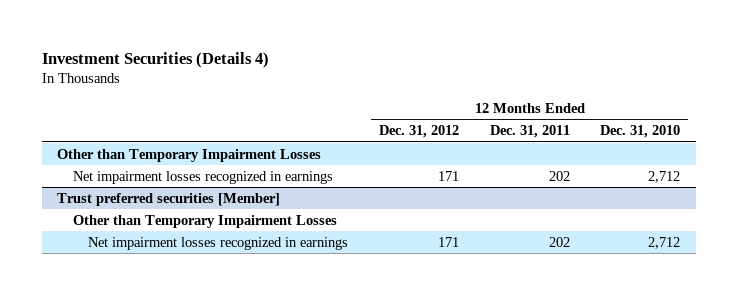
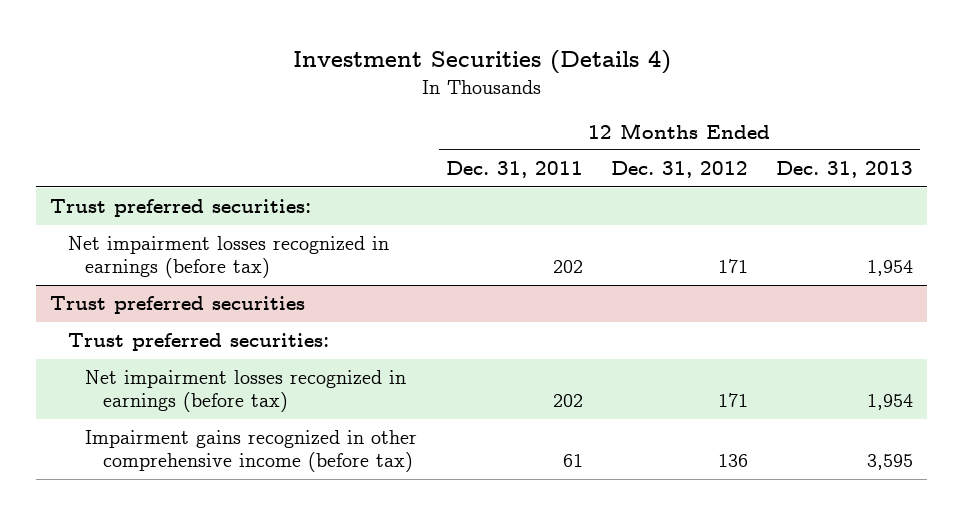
[600,125,681,139] Dec. 31, 2010 -> none
none -> [775,161,913,179] Dec. 31, 2013
[57,148,322,162] Other than Temporary Impairment Losses -> none
[72,214,337,228] Other than Temporary Impairment Losses -> none
none -> [50,199,312,218] Trust preferred securities:
[72,170,333,184] Net impairment losses recognized in earnings -> [67,236,389,279] Net impairment losses recognized in earnings (before tax)
[57,192,281,206] Trust preferred securities [Member] -> [50,296,306,315] Trust preferred securities
none -> [67,333,329,352] Trust preferred securities:
[88,236,349,250] Net impairment losses recognized in earnings -> [85,370,407,413] Net impairment losses recognized in earnings (before tax)
none -> [85,430,418,473] Impairment gains recognized in other comprehensive income (before tax)

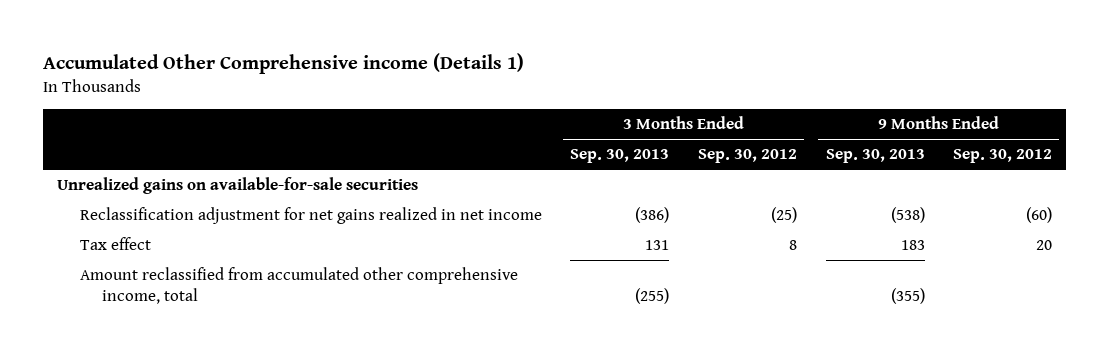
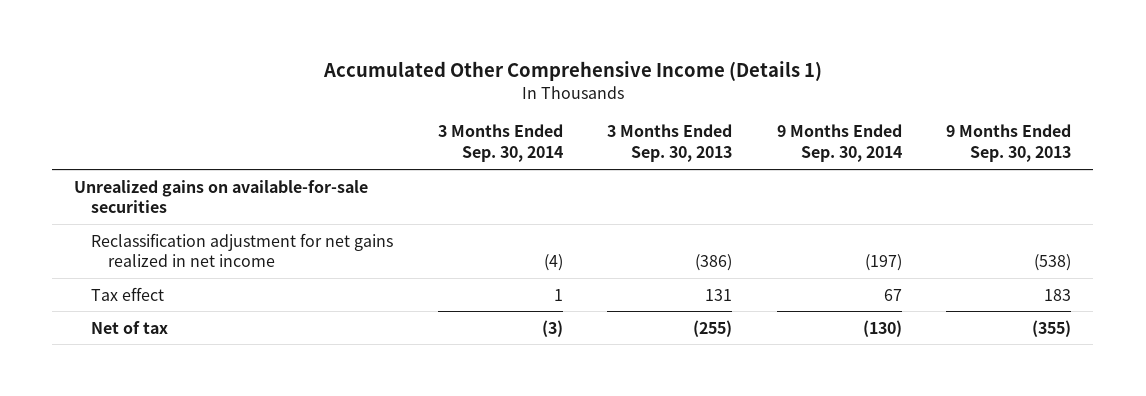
[43,53,525,75] Accumulated Other Comprehensive income (Details 1) -> [322,61,822,82] Accumulated Other Comprehensive Income (Details 1)
[698,149,798,164] Sep. 30, 2012 -> none
[953,149,1053,164] Sep. 30, 2012 -> none
none -> [437,124,563,163] 3 Months Ended Sep. 30, 2014
none -> [776,124,902,163] 9 Months Ended Sep. 30, 2014
[79,267,518,304] Amount reclassified from accumulated other comprehensive income, total -> [91,320,169,334] Net of tax

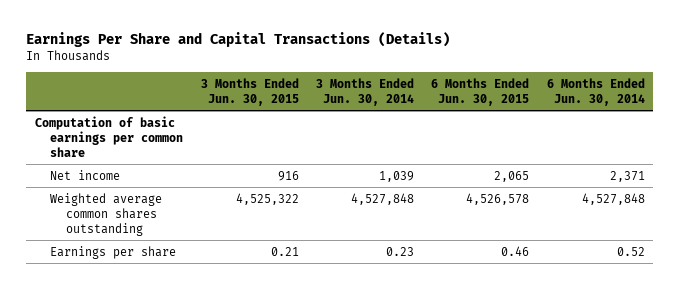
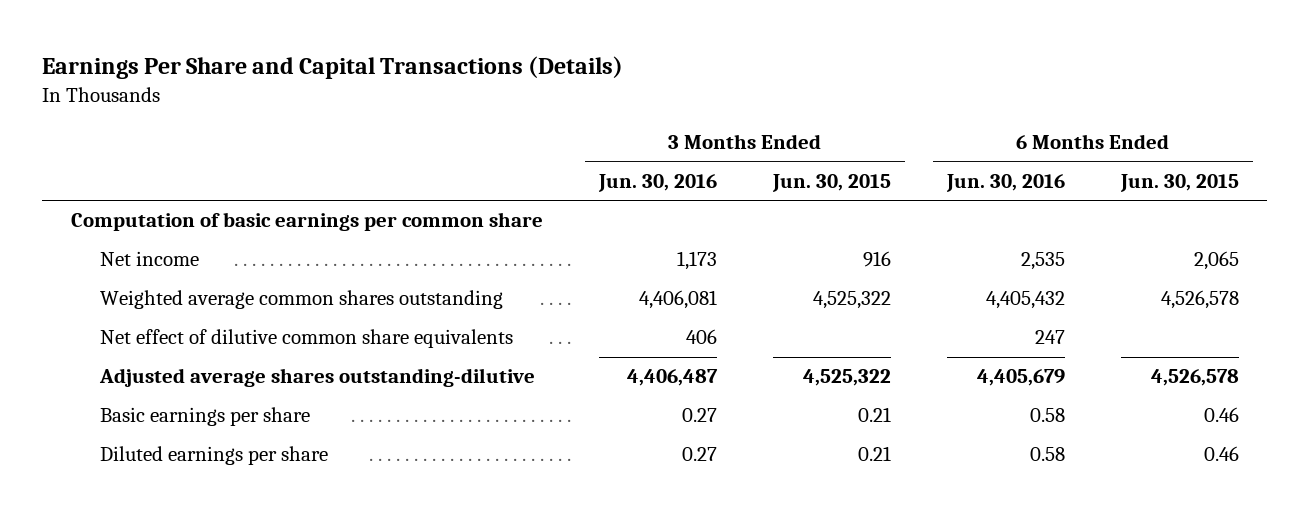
[315,77,414,106] 3 Months Ended Jun. 30, 2014 -> none
[546,77,645,106] 6 Months Ended Jun. 30, 2014 -> none
none -> [597,173,717,192] Jun. 30, 2016
none -> [946,173,1066,192] Jun. 30, 2016
none -> [99,329,513,349] Net effect of dilutive common share equivalents
none -> [98,368,535,388] Adjusted average shares outstanding-dilutive
[50,245,177,259] Earnings per share -> [99,407,310,427] Basic earnings per share
none -> [99,446,328,466] Diluted earnings per share

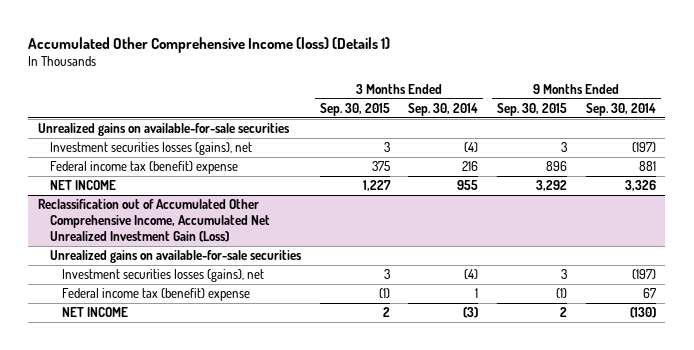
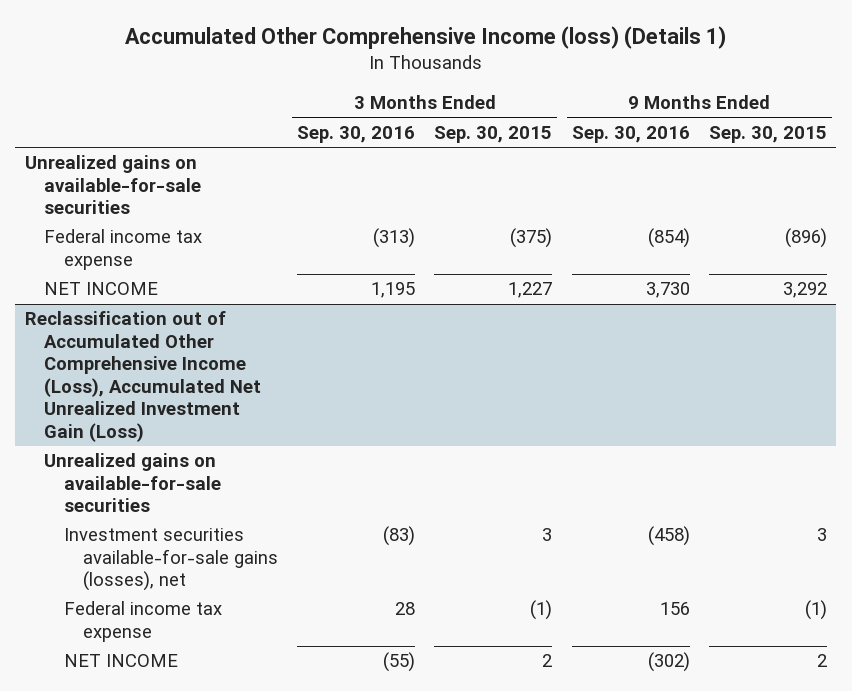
[408,103,479,117] Sep. 30, 2014 -> none
[585,103,656,117] Sep. 30, 2014 -> none
none -> [297,125,416,143] Sep. 30, 2016
none -> [571,125,690,143] Sep. 30, 2016
[49,142,252,156] Investment securities losses (gains), net -> none
[49,161,238,175] Federal income tax (benefit) expense -> [44,229,203,270] Federal income tax expense
[371,161,390,172] 375 -> [510,228,553,249] (375)
[546,161,568,172] 896 -> [784,228,827,249] (896)
[37,199,270,243] Reclassification out of Accumulated Other Comprehensive Income, Accumulated Net Unrealized Investment Gain (Loss) -> [24,311,262,442] Reclassification out of Accumulated Other Comprehensive Income (Loss), Accumulated Net Unrealized Investment Gain (Loss)
[61,269,264,283] Investment securities losses (gains), net -> [63,528,278,592] Investment securities available-for-sale gains (losses), net
[61,288,250,302] Federal income tax (benefit) expense -> [63,601,222,642] Federal income tax expense

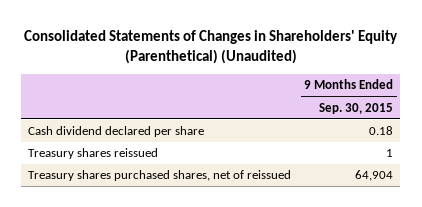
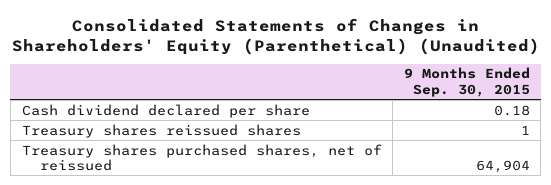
[28,148,159,160] Treasury shares reissued -> [21,123,301,138] Treasury shares reissued shares

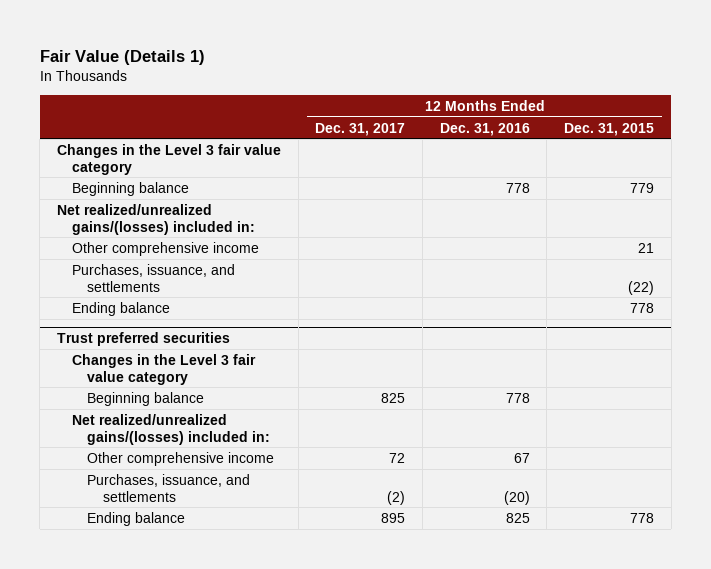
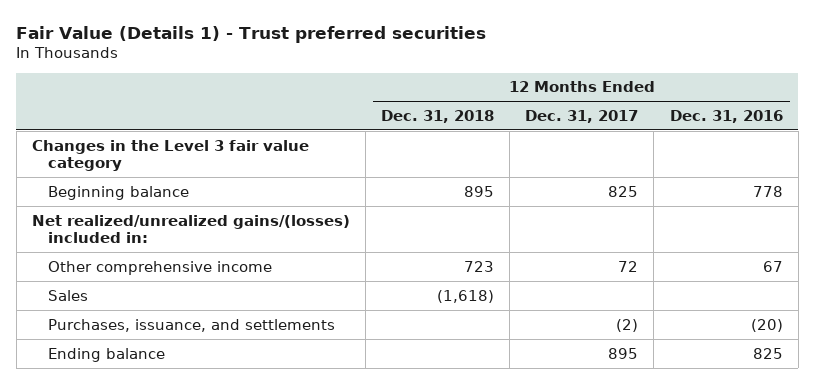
[39,49,205,65] Fair Value (Details 1) -> [16,25,487,43] Fair Value (Details 1) - Trust preferred securities
[563,122,654,136] Dec. 31, 2015 -> none
none -> [380,109,494,123] Dec. 31, 2018
[72,181,190,196] Beginning balance -> none
[56,203,256,235] Net realized/unrealized gains/(losses) included in: -> none
[72,241,260,256] Other comprehensive income -> none
[72,263,236,292] Purchases, issuance, and settlements -> none
[72,301,171,316] Ending balance -> none
[56,332,230,347] Trust preferred securities -> none
[72,353,257,385] Changes in the Level 3 fair value category -> none
none -> [47,289,88,301] Sales

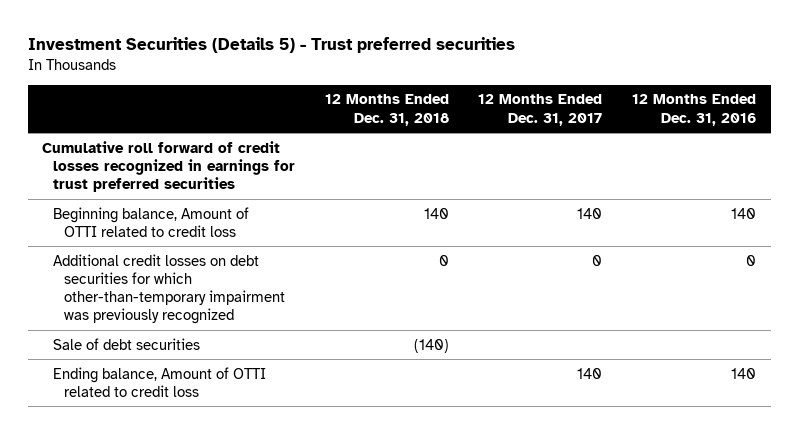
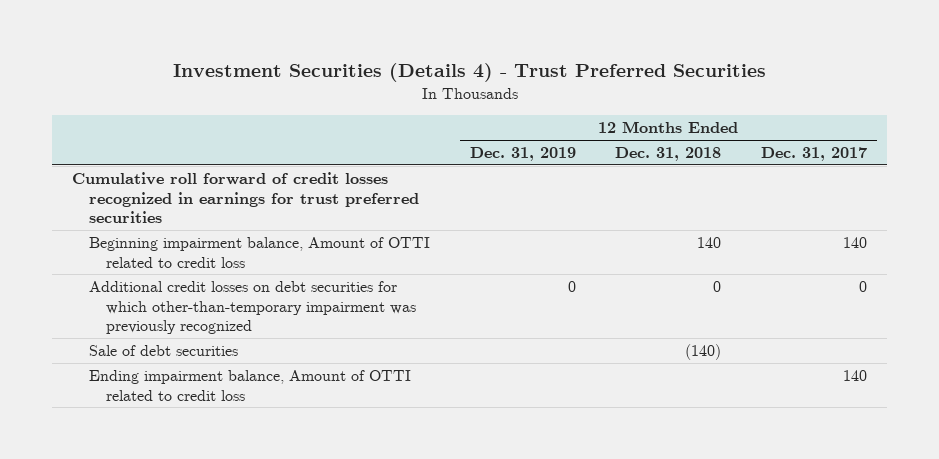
[27,37,515,54] Investment Securities (Details 5) - Trust preferred securities -> [172,63,766,83] Investment Securities (Details 4) - Trust Preferred Securities
[631,94,756,126] 12 Months Ended Dec. 31, 2016 -> none
none -> [469,147,576,162] Dec. 31, 2019
[52,206,249,237] Beginning balance, Amount of OTTI related to credit loss -> [88,237,430,268] Beginning impairment balance, Amount of OTTI related to credit loss
[52,366,266,397] Ending balance, Amount of OTTI related to credit loss -> [88,370,411,401] Ending impairment balance, Amount of OTTI related to credit loss

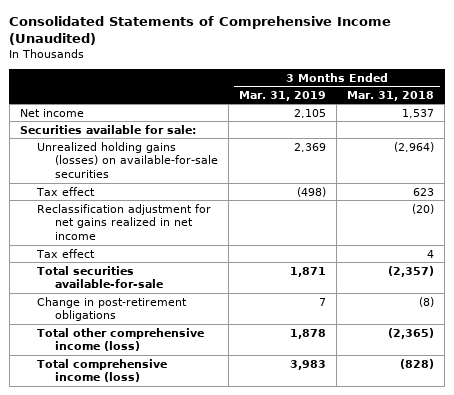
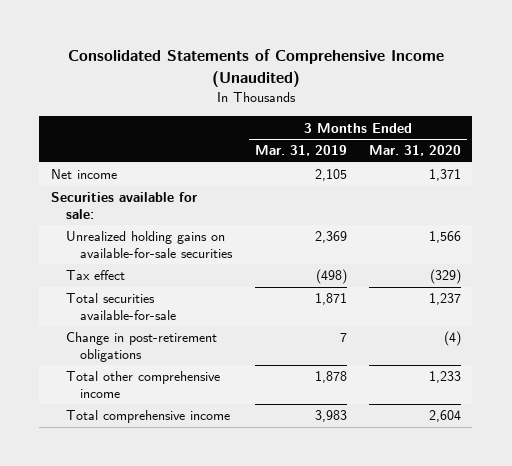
[347,90,435,101] Mar. 31, 2018 -> none
none -> [369,145,462,157] Mar. 31, 2020
[37,141,218,179] Unrealized holding gains (losses) on available-for-sale securities -> [65,231,234,258] Unrealized holding gains on available-for-sale securities
[37,203,212,241] Reclassification adjustment for net gains realized in net income -> none
[36,248,96,258] Tax effect -> none
[37,327,205,352] Total other comprehensive income (loss) -> [65,371,220,398] Total other comprehensive income
[37,358,168,383] Total comprehensive income (loss) -> [65,410,230,424] Total comprehensive income

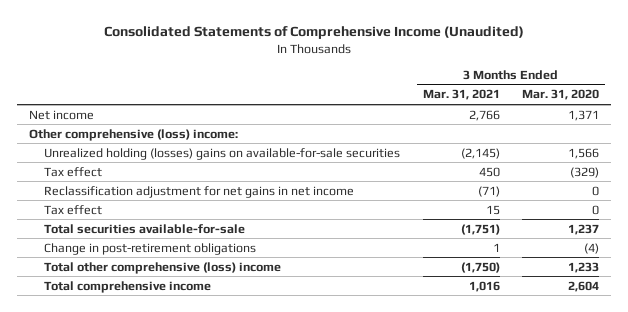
[254,145,347,157] Mar. 31, 2019 -> none
none -> [422,89,500,101] Mar. 31, 2021
[50,192,197,219] Securities available for sale: -> none
none -> [28,128,238,141] Other comprehensive (loss) income:
[65,231,234,258] Unrealized holding gains on available-for-sale securities -> [43,147,400,160] Unrealized holding (losses) gains on available-for-sale securities
none -> [43,185,354,198] Reclassification adjustment for net gains in net income
none -> [43,204,102,215] Tax effect
[65,371,220,398] Total other comprehensive income -> [43,261,281,274] Total other comprehensive (loss) income

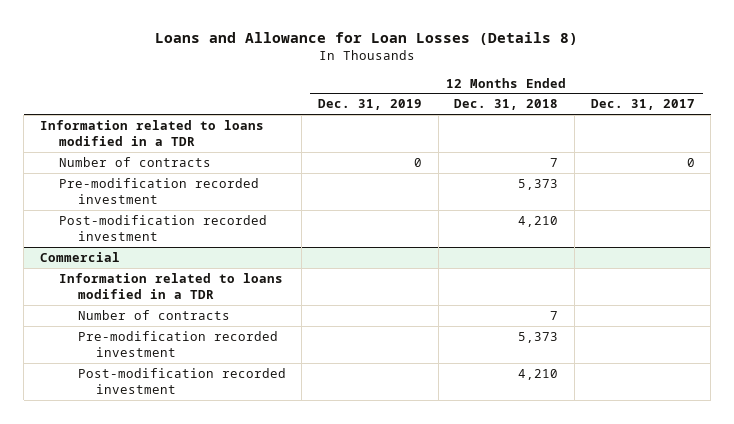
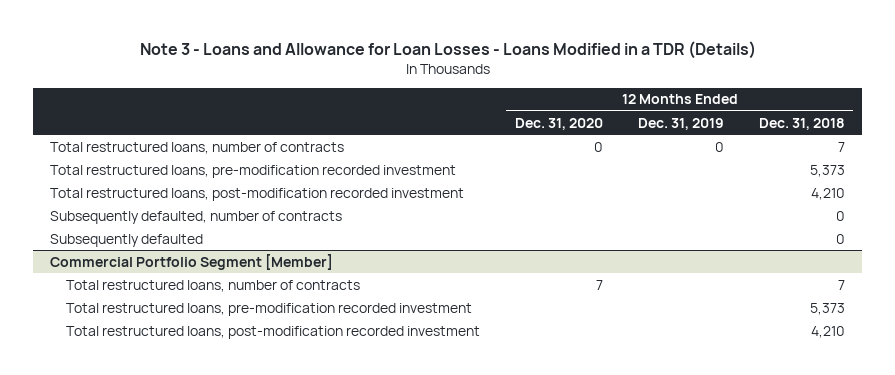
[155,32,579,46] Loans and Allowance for Loan Losses (Details 8) -> [139,40,756,59] Note 3 - Loans and Allowance for Loan Losses - Loans Modified in a TDR (Details)
[590,99,695,111] Dec. 31, 2017 -> none
none -> [514,117,603,130] Dec. 31, 2020
[39,119,264,147] Information related to loans modified in a TDR -> none
[58,272,283,300] Information related to loans modified in a TDR -> none
[58,156,211,167] Number of contracts -> [50,141,345,154] Total restructured loans, number of contracts
[58,177,259,205] Pre-modification recorded investment -> [50,164,457,178] Total restructured loans, pre-modification recorded investment
[58,214,267,242] Post-modification recorded investment -> [50,187,465,201] Total restructured loans, post-modification recorded investment
none -> [50,210,343,224] Subsequently defaulted, number of contracts
none -> [50,233,204,247] Subsequently defaulted
[39,251,120,262] Commercial -> [50,253,334,270] Commercial Portfolio Segment [Member]
[77,309,230,320] Number of contracts -> [65,279,360,292] Total restructured loans, number of contracts
[77,330,278,358] Pre-modification recorded investment -> [65,302,472,316] Total restructured loans, pre-modification recorded investment
[77,367,286,395] Post-modification recorded investment -> [65,325,480,339] Total restructured loans, post-modification recorded investment

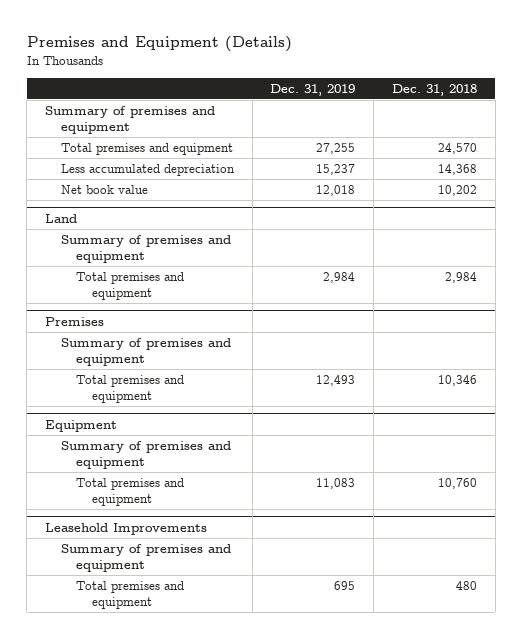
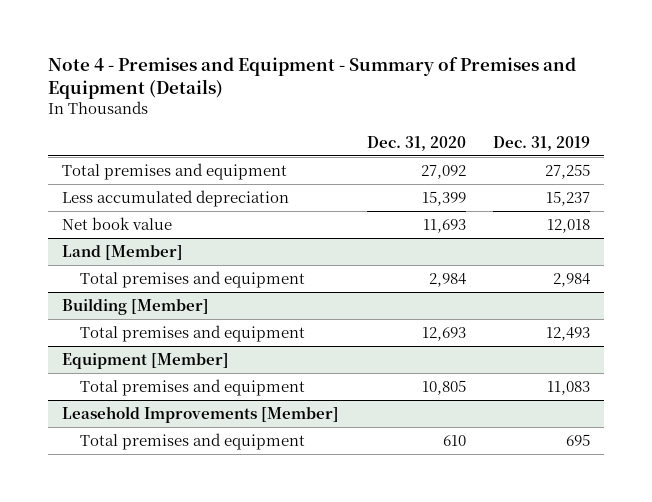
[26,36,292,53] Premises and Equipment (Details) -> [48,57,577,100] Note 4 - Premises and Equipment - Summary of Premises and Equipment (Details)
[391,83,477,96] Dec. 31, 2018 -> none
none -> [366,135,466,151] Dec. 31, 2020
[45,105,216,134] Summary of premises and equipment -> none
[60,234,231,263] Summary of premises and equipment -> none
[45,213,78,223] Land -> [62,244,184,260] Land [Member]
[60,337,231,366] Summary of premises and equipment -> none
[45,316,105,326] Premises -> [62,297,210,315] Building [Member]
[60,440,231,469] Summary of premises and equipment -> none
[45,419,118,432] Equipment -> [62,352,230,369] Equipment [Member]
[60,543,231,572] Summary of premises and equipment -> none
[45,522,208,535] Leasehold Improvements -> [62,405,340,423] Leasehold Improvements [Member]

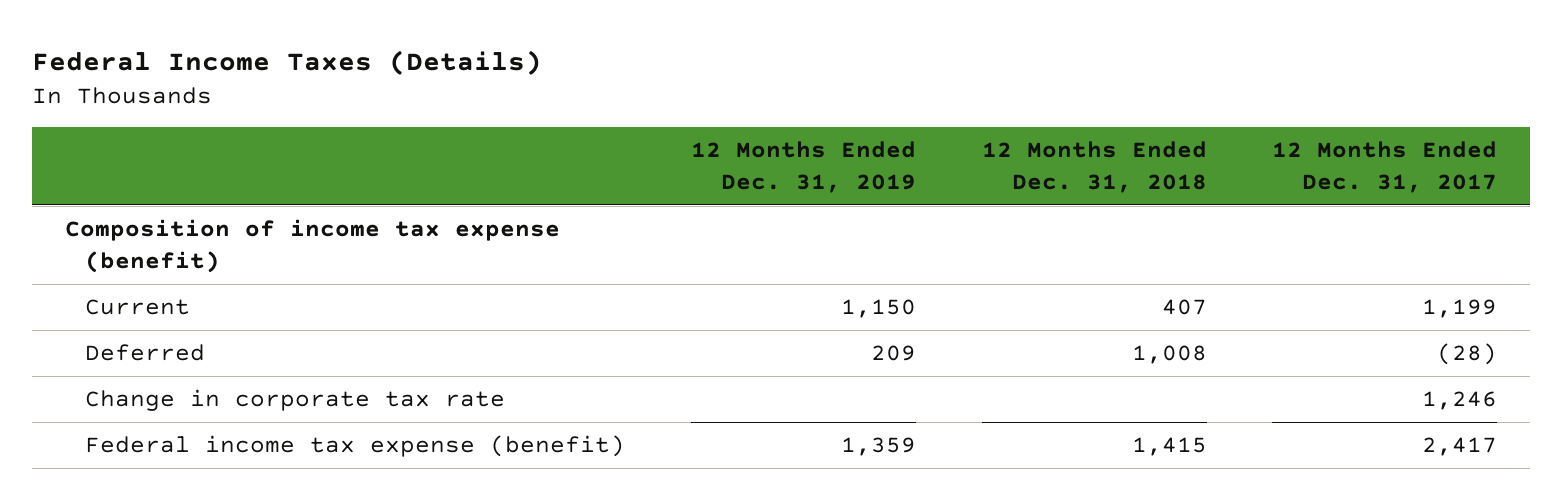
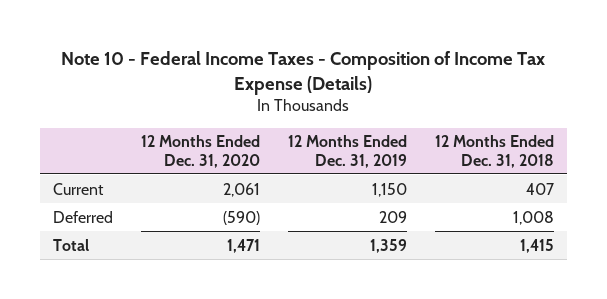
[31,49,542,75] Federal Income Taxes (Details) -> [61,50,546,95] Note 10 - Federal Income Taxes - Composition of Income Tax Expense (Details)
[1272,141,1498,193] 12 Months Ended Dec. 31, 2017 -> none
none -> [141,135,261,168] 12 Months Ended Dec. 31, 2020
[64,219,560,273] Composition of income tax expense (benefit) -> none
[84,389,505,412] Change in corporate tax rate -> none
[84,435,625,458] Federal income tax expense (benefit) -> [53,238,90,251] Total

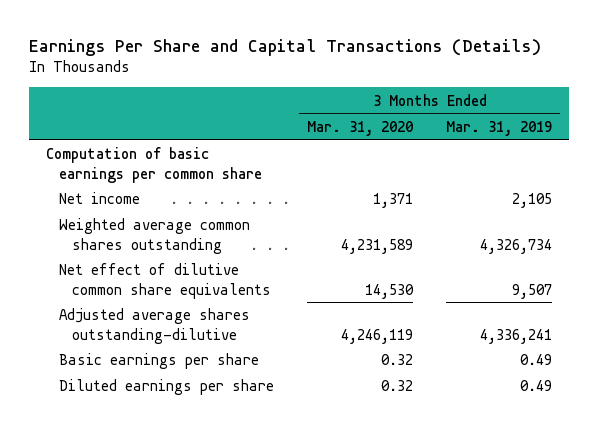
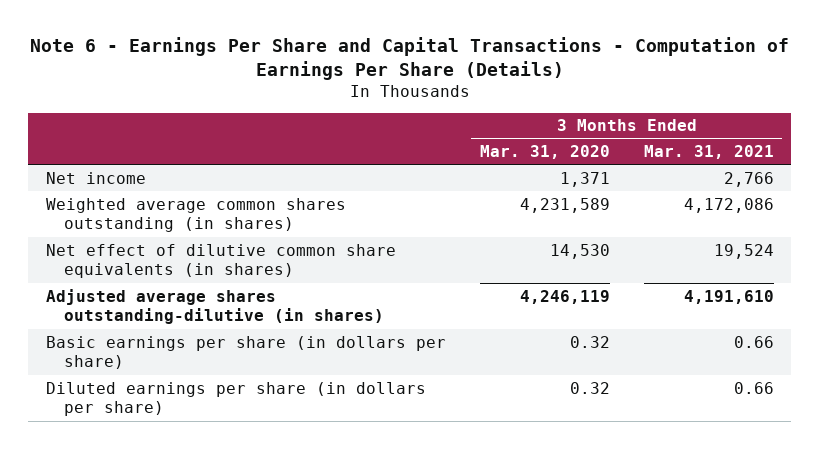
[28,39,541,57] Earnings Per Share and Capital Transactions (Details) -> [29,37,789,81] Note 6 - Earnings Per Share and Capital Transactions - Computation of Earnings Per Share (Details)
[446,120,553,136] Mar. 31, 2019 -> none
none -> [643,145,774,160] Mar. 31, 2021
[45,147,262,183] Computation of basic earnings per common share -> none
[58,218,250,254] Weighted average common shares outstanding -> [45,197,346,233] Weighted average common shares outstanding (in shares)
[58,263,271,299] Net effect of dilutive common share equivalents -> [45,243,396,279] Net effect of dilutive common share equivalents (in shares)
[58,308,250,344] Adjusted average shares outstanding-dilutive -> [45,288,384,325] Adjusted average shares outstanding-dilutive (in shares)
[58,353,259,370] Basic earnings per share -> [45,335,446,370] Basic earnings per share (in dollars per share)
[58,379,274,396] Diluted earnings per share -> [45,381,426,417] Diluted earnings per share (in dollars per share)

